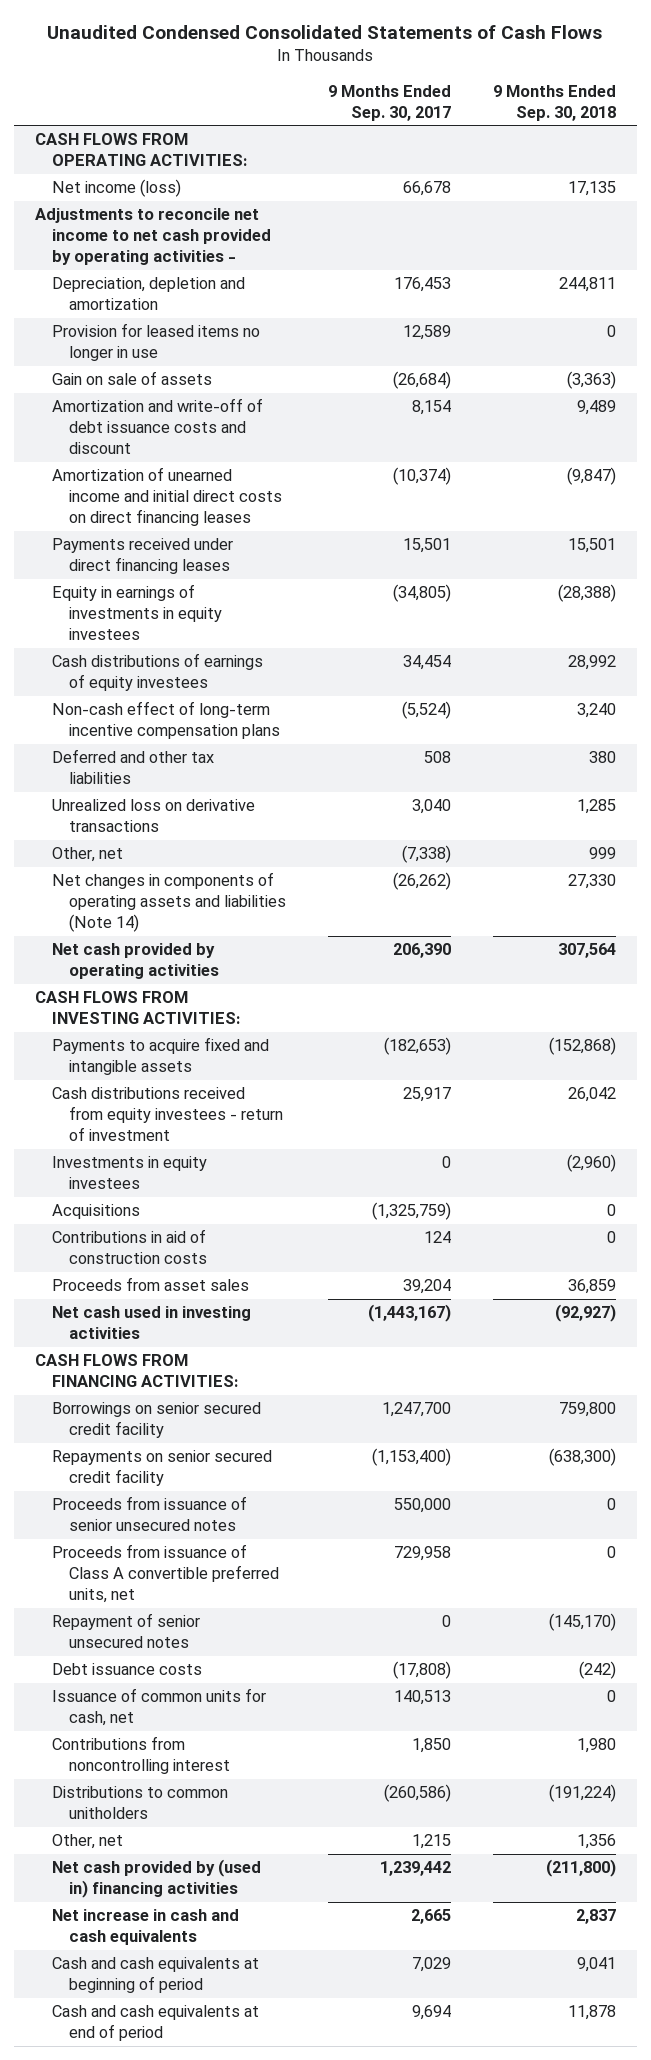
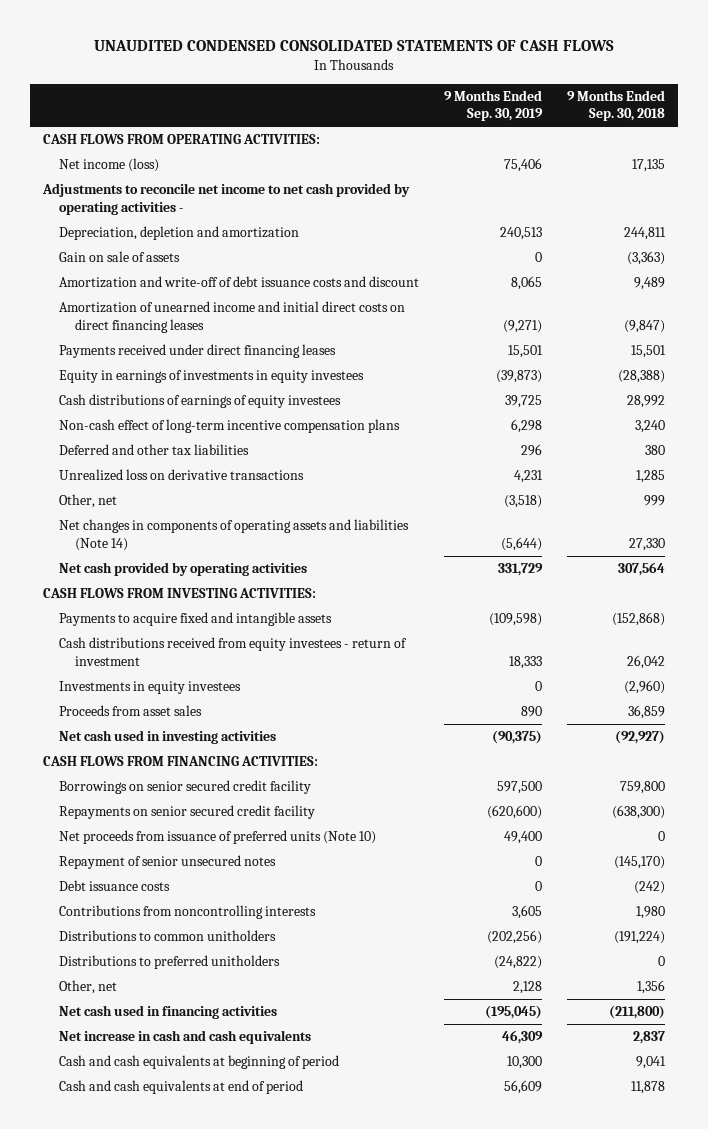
[47,24,603,39] Unaudited Condensed Consolidated Statements of Cash Flows -> [94,40,615,52] UNAUDITED CONDENSED CONSOLIDATED STATEMENTS OF CASH FLOWS
[328,84,452,121] 9 Months Ended Sep. 30, 2017 -> none
none -> [444,89,544,122] 9 Months Ended Sep. 30, 2019
[51,323,260,362] Provision for leased items no longer in use -> none
[51,1204,140,1220] Acquisitions -> none
[51,1229,208,1265] Contributions in aid of construction costs -> none
[51,1496,247,1532] Proceeds from issuance of senior unsecured notes -> none
[51,1544,280,1604] Proceeds from issuance of Class A convertible preferred units, net -> [58,830,376,845] Net proceeds from issuance of preferred units (Note 10)
[51,1688,266,1727] Issuance of common units for cash, net -> none
[51,1736,231,1775] Contributions from noncontrolling interest -> [58,905,316,920] Contributions from noncontrolling interests
none -> [58,955,280,970] Distributions to preferred unitholders
[51,1859,261,1899] Net cash provided by (used in) financing activities -> [58,1005,277,1020] Net cash used in financing activities

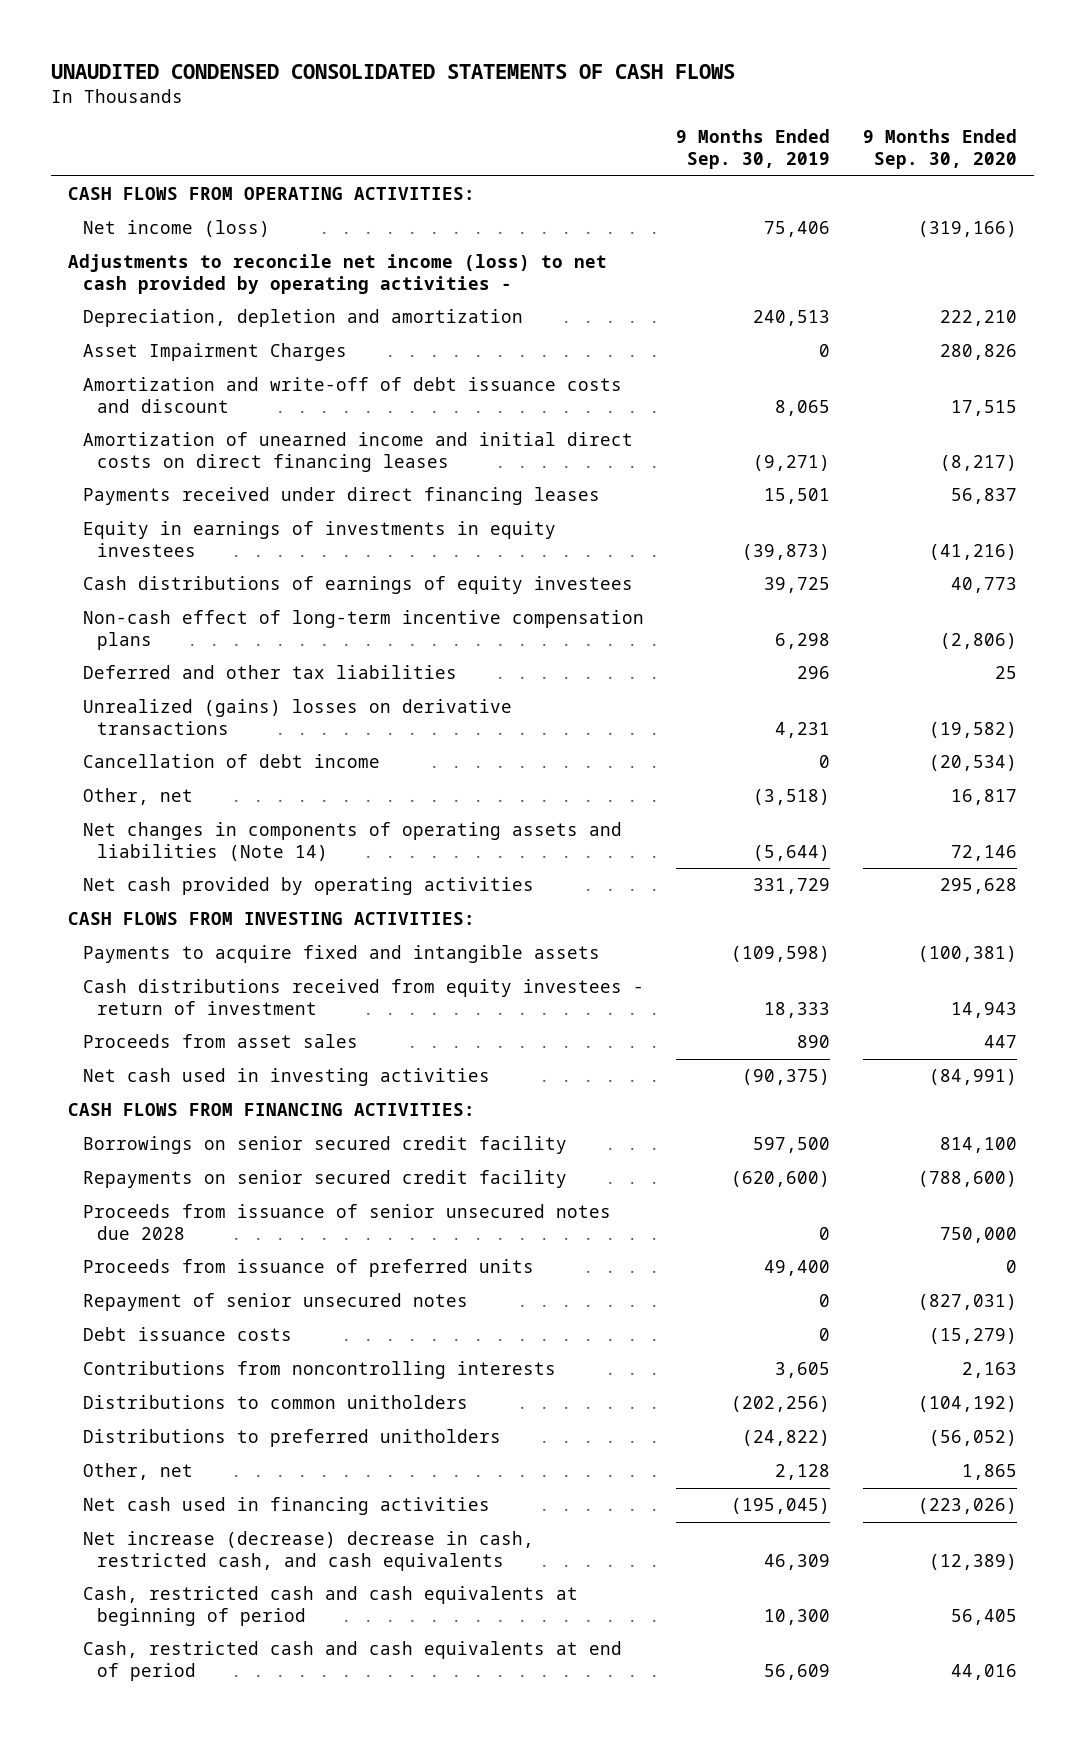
[567,89,666,122] 9 Months Ended Sep. 30, 2018 -> none
none -> [863,129,1018,170] 9 Months Ended Sep. 30, 2020
[41,183,410,215] Adjustments to reconcile net income to net cash provided by operating activities - -> [67,254,607,294] Adjustments to reconcile net income (loss) to net cash provided by operating activities -
[58,251,180,263] Gain on sale of assets -> none
none -> [82,343,347,362] Asset Impairment Charges
[58,469,304,482] Unrealized loss on derivative transactions -> [82,699,512,735] Unrealized (gains) losses on derivative transactions
none -> [82,754,380,769] Cancellation of debt income
[58,681,241,695] Investments in equity investees -> none
none -> [82,1204,611,1240] Proceeds from issuance of senior unsecured notes due 2028
[58,830,376,845] Net proceeds from issuance of preferred units (Note 10) -> [82,1259,534,1278] Proceeds from issuance of preferred units
[58,1030,311,1045] Net increase in cash and cash equivalents -> [82,1531,534,1571] Net increase (decrease) decrease in cash, restricted cash, and cash equivalents
[58,1055,339,1070] Cash and cash equivalents at beginning of period -> [82,1586,578,1626] Cash, restricted cash and cash equivalents at beginning of period
[58,1080,303,1095] Cash and cash equivalents at end of period -> [82,1641,622,1681] Cash, restricted cash and cash equivalents at end of period

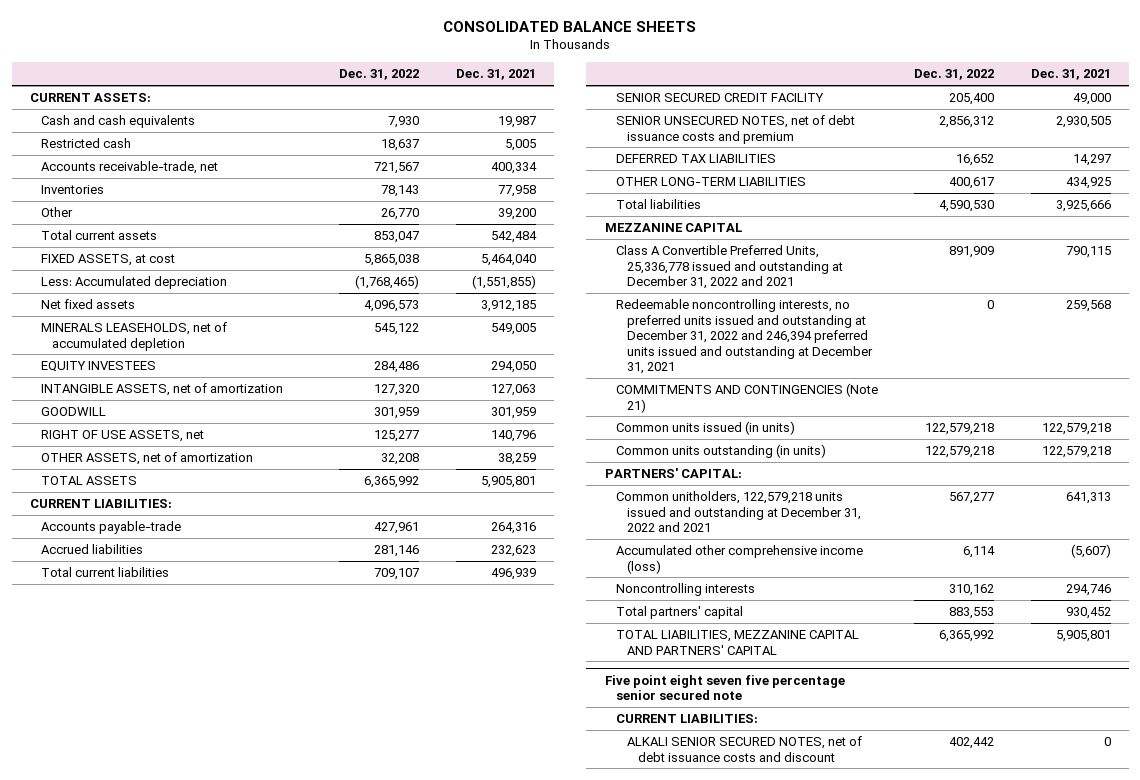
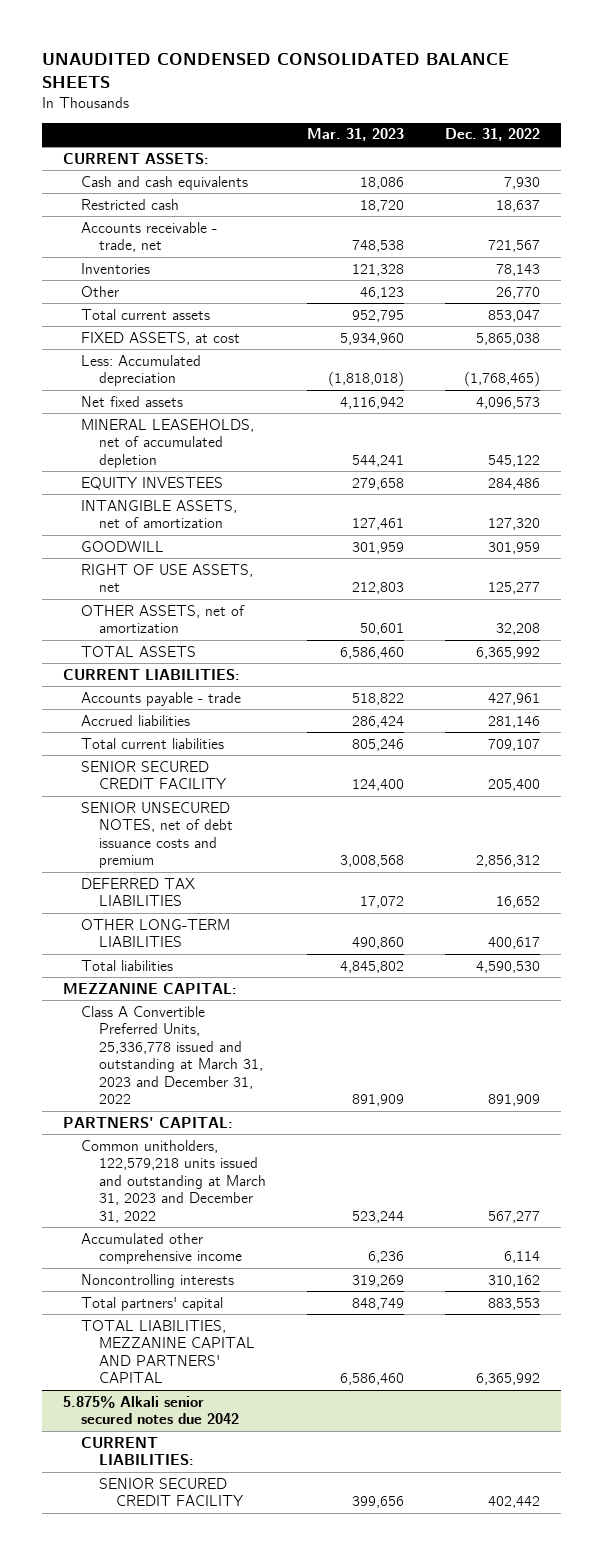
[443,20,697,32] CONSOLIDATED BALANCE SHEETS -> [42,53,510,89] UNAUDITED CONDENSED CONSOLIDATED BALANCE SHEETS
[455,69,536,81] Dec. 31, 2021 -> none
none -> [306,128,404,142] Mar. 31, 2023
[40,161,218,175] Accounts receivable-trade, net -> [80,221,217,253] Accounts receivable - trade, net
[40,322,227,351] MINERALS LEASEHOLDS, net of accumulated depletion -> [80,418,254,468] MINERAL LEASEHOLDS, net of accumulated depletion
[40,521,181,535] Accounts payable-trade -> [80,691,241,706] Accounts payable - trade
[615,299,873,375] Redeemable noncontrolling interests, no preferred units issued and outstanding at December 31, 2022 and 246,394 preferred units issued and outstanding at December 31, 2021 -> none
[615,383,878,413] COMMITMENTS AND CONTINGENCIES (Note 21) -> none
[615,421,795,436] Common units issued (in units) -> none
[615,444,826,459] Common units outstanding (in units) -> none
[604,223,742,233] MEZZANINE CAPITAL -> [62,982,237,994] MEZZANINE CAPITAL:
[615,245,843,290] Class A Convertible Preferred Units, 25,336,778 issued and outstanding at December 31, 2022 and 2021 -> [80,1005,263,1105] Class A Convertible Preferred Units, 25,336,778 issued and outstanding at March 31, 2023 and December 31, 2022
[615,491,861,533] Common unitholders, 122,579,218 units issued and outstanding at December 31, 2022 and 2021 -> [80,1139,266,1223] Common unitholders, 122,579,218 units issued and outstanding at March 31, 2023 and December 31, 2022
[615,545,863,574] Accumulated other comprehensive income (loss) -> [80,1232,242,1265] Accumulated other comprehensive income
[604,674,845,701] Five point eight seven five percentage senior secured note -> [62,1395,239,1425] 5.875% Alkali senior secured notes due 2042
[626,736,862,762] ALKALI SENIOR SECURED NOTES, net of debt issuance costs and discount -> [98,1477,245,1507] SENIOR SECURED CREDIT FACILITY

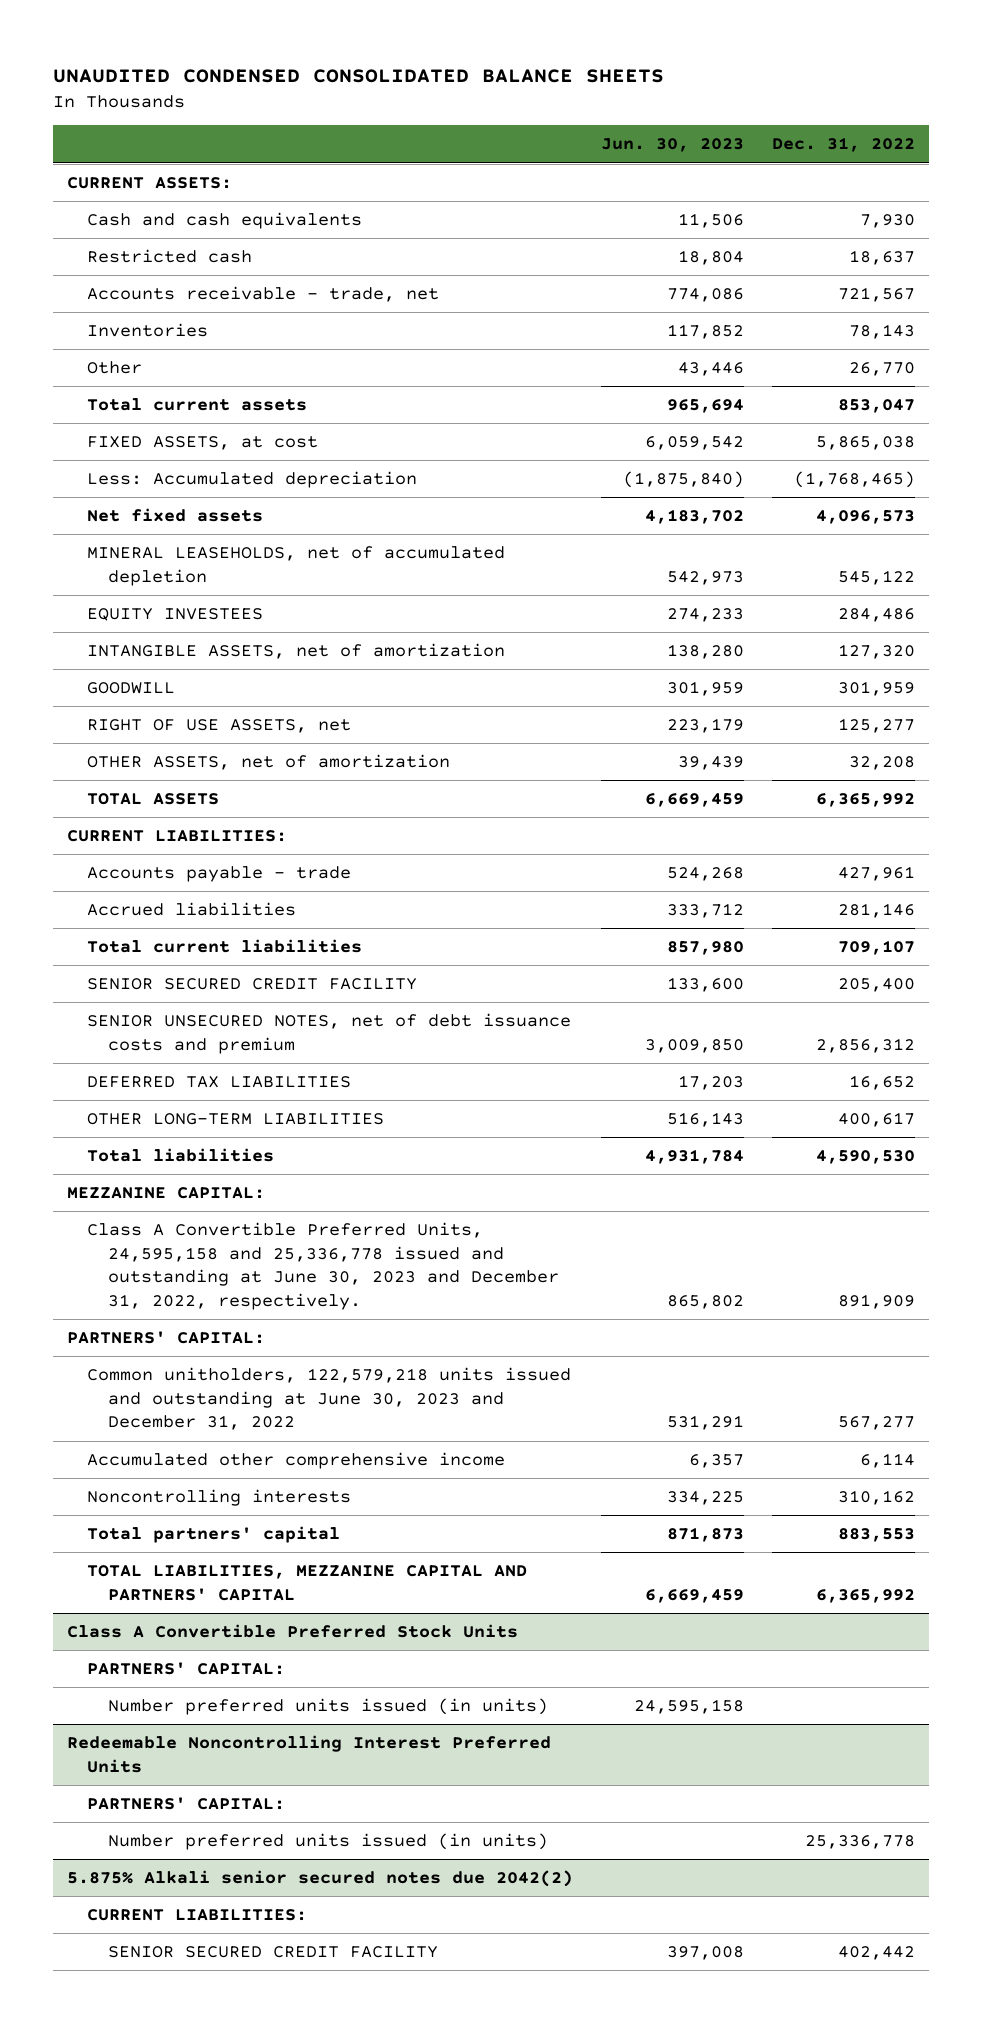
[306,128,404,142] Mar. 31, 2023 -> none
none -> [600,138,744,153] Jun. 30, 2023
[80,1005,263,1105] Class A Convertible Preferred Units, 25,336,778 issued and outstanding at March 31, 2023 and December 31, 2022 -> [87,1222,559,1311] Class A Convertible Preferred Units, 24,595,158 and 25,336,778 issued and outstanding at June 30, 2023 and December 31, 2022, respectively.
[80,1139,266,1223] Common unitholders, 122,579,218 units issued and outstanding at March 31, 2023 and December 31, 2022 -> [87,1367,572,1431] Common unitholders, 122,579,218 units issued and outstanding at June 30, 2023 and December 31, 2022
none -> [66,1624,518,1639] Class A Convertible Preferred Stock Units
none -> [87,1662,286,1676] PARTNERS' CAPITAL:
none -> [107,1698,548,1716] Number preferred units issued (in units)
none -> [66,1735,551,1773] Redeemable Noncontrolling Interest Preferred Units
none -> [87,1797,286,1811] PARTNERS' CAPITAL:
none -> [107,1833,548,1851] Number preferred units issued (in units)
[62,1395,239,1425] 5.875% Alkali senior secured notes due 2042 -> [66,1870,573,1888] 5.875% Alkali senior secured notes due 2042(2)

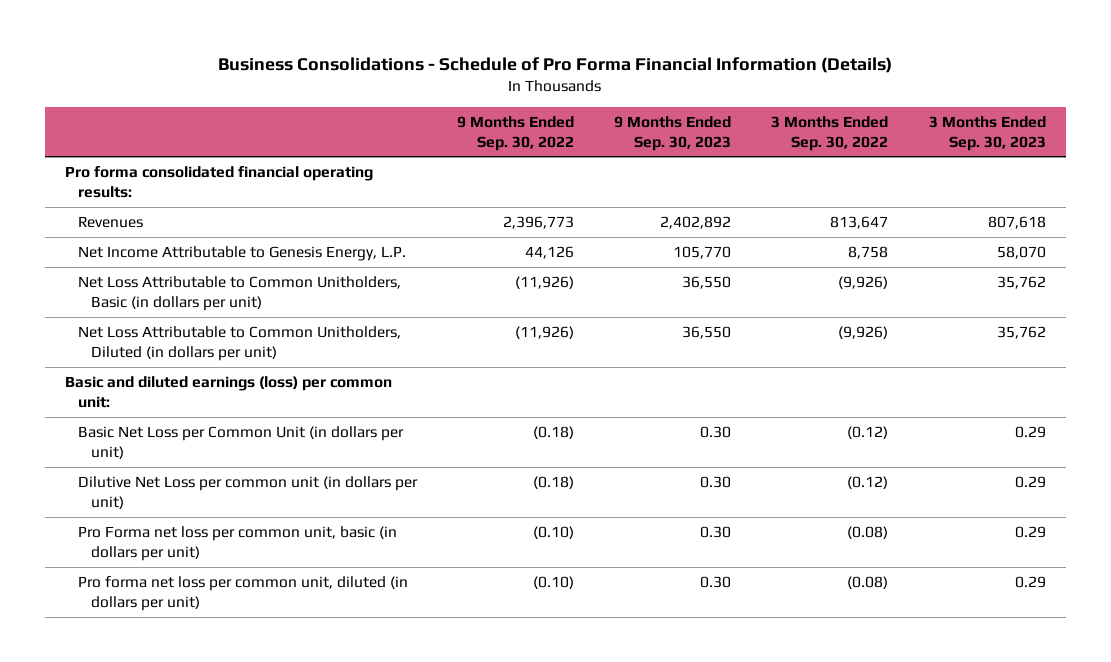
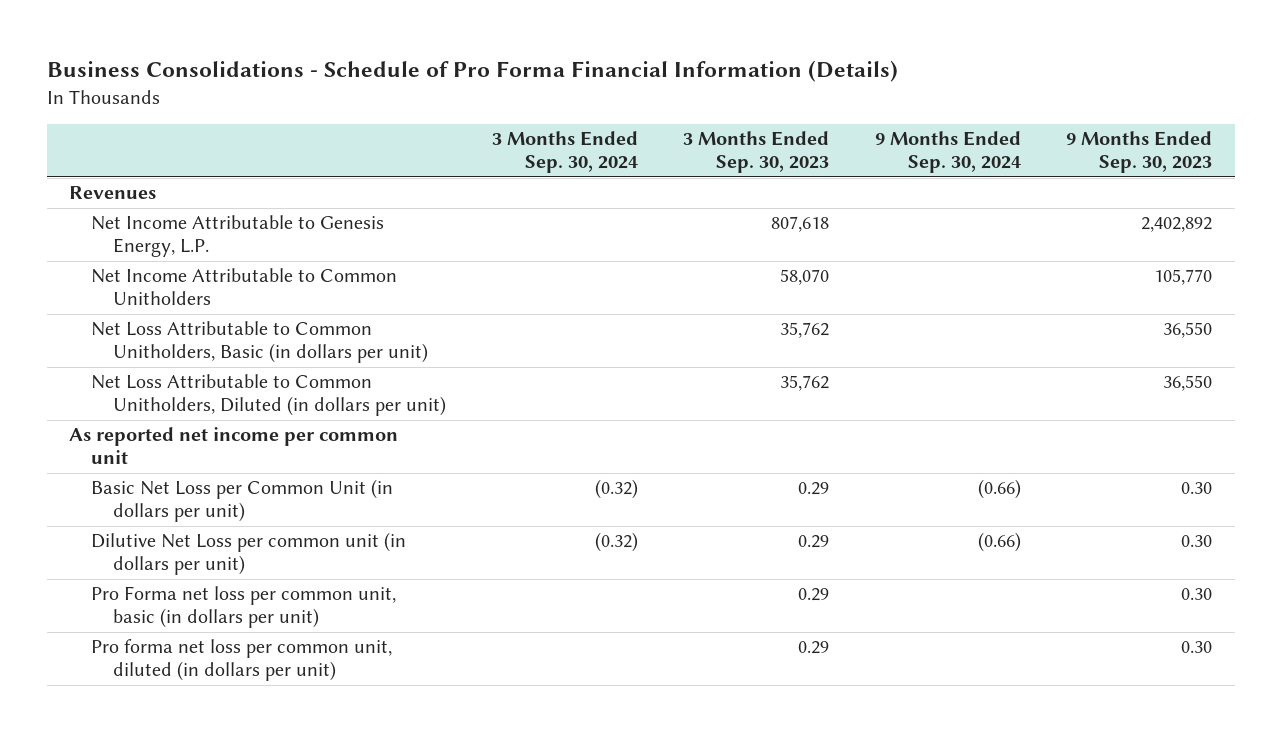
[457,115,575,151] 9 Months Ended Sep. 30, 2022 -> none
[771,115,889,151] 3 Months Ended Sep. 30, 2022 -> none
none -> [491,131,638,174] 3 Months Ended Sep. 30, 2024
none -> [874,131,1021,174] 9 Months Ended Sep. 30, 2024
[65,165,374,199] Pro forma consolidated financial operating results: -> [69,186,157,200] Revenues
[77,215,143,228] Revenues -> [91,215,385,258] Net Income Attributable to Genesis Energy, L.P.
[77,245,406,261] Net Income Attributable to Genesis Energy, L.P. -> [91,268,398,306] Net Income Attributable to Common Unitholders
[65,375,393,409] Basic and diluted earnings (loss) per common unit: -> [69,427,399,465] As reported net income per common unit

